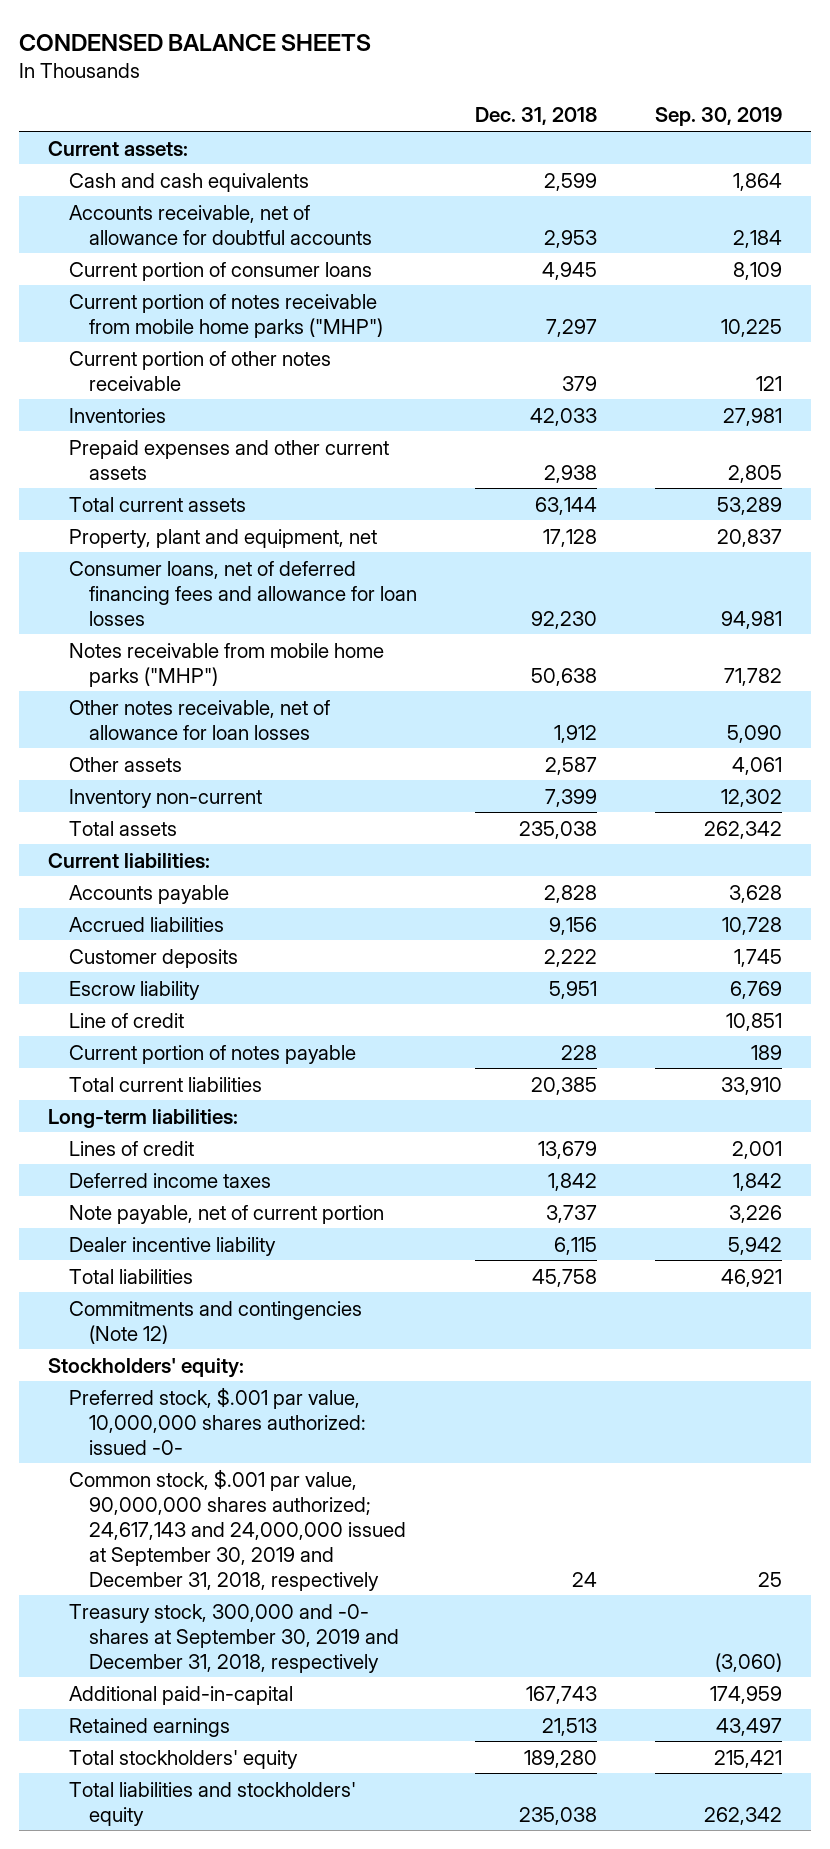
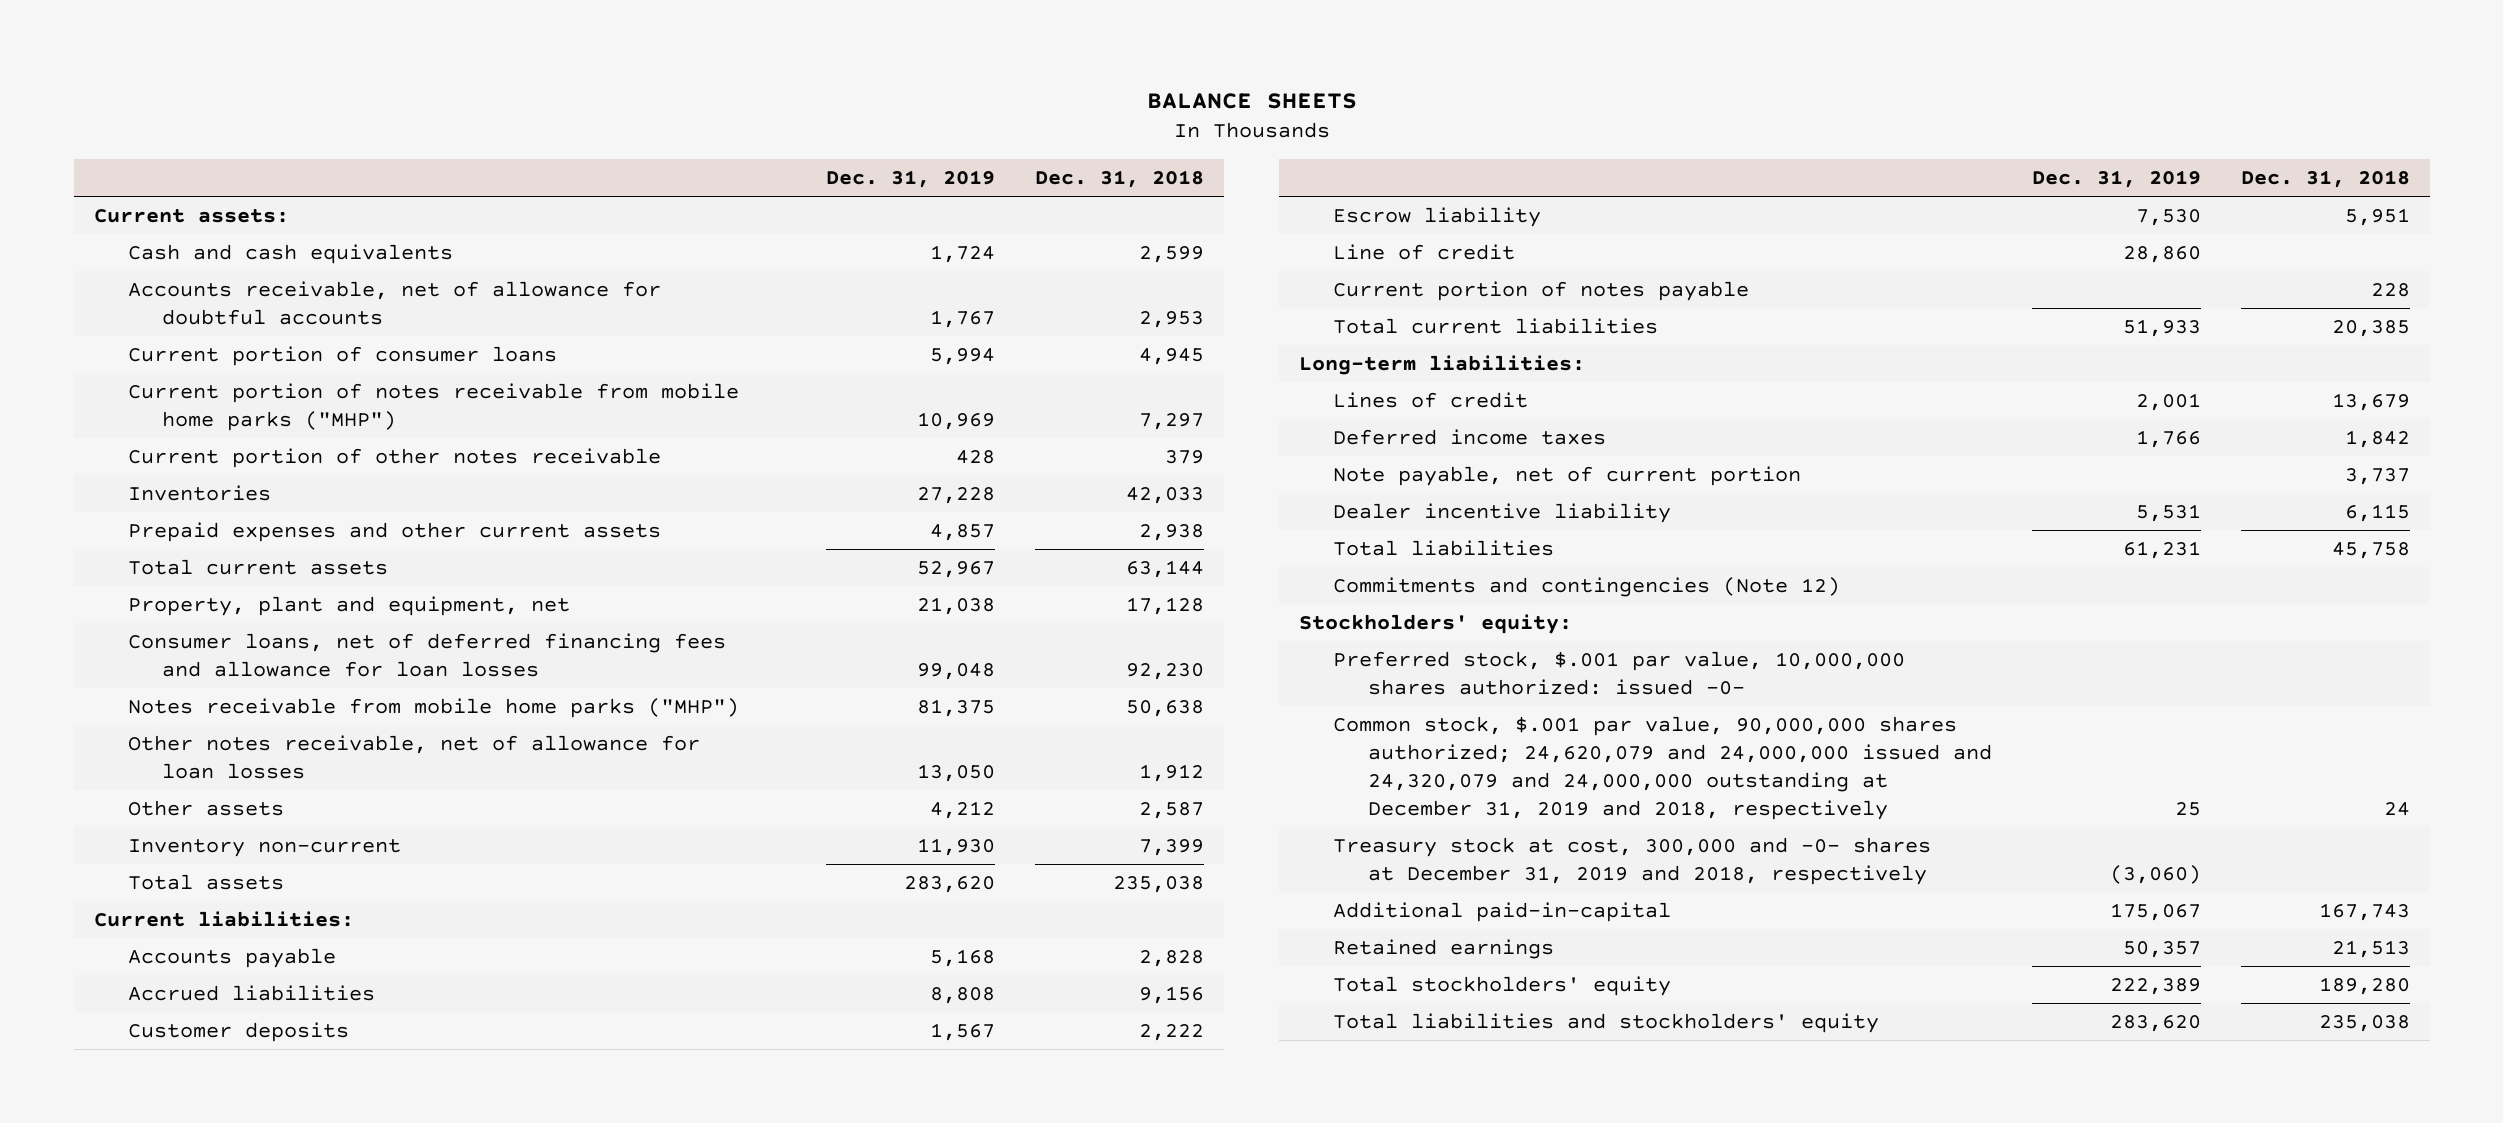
[19,33,372,51] CONDENSED BALANCE SHEETS -> [1146,92,1357,109] BALANCE SHEETS
[654,107,782,127] Sep. 30, 2019 -> none
none -> [826,170,996,189] Dec. 31, 2019
[68,1468,407,1591] Common stock, $.001 par value, 90,000,000 shares authorized; 24,617,143 and 24,000,000 issued at September 30, 2019 and December 31, 2018, respectively -> [1333,716,1992,821] Common stock, $.001 par value, 90,000,000 shares authorized; 24,620,079 and 24,000,000 issued and 24,320,079 and 24,000,000 outstanding at December 31, 2019 and 2018, respectively
[68,1603,400,1673] Treasury stock, 300,000 and -0- shares at September 30, 2019 and December 31, 2018, respectively -> [1333,837,1932,886] Treasury stock at cost, 300,000 and -0- shares at December 31, 2019 and 2018, respectively

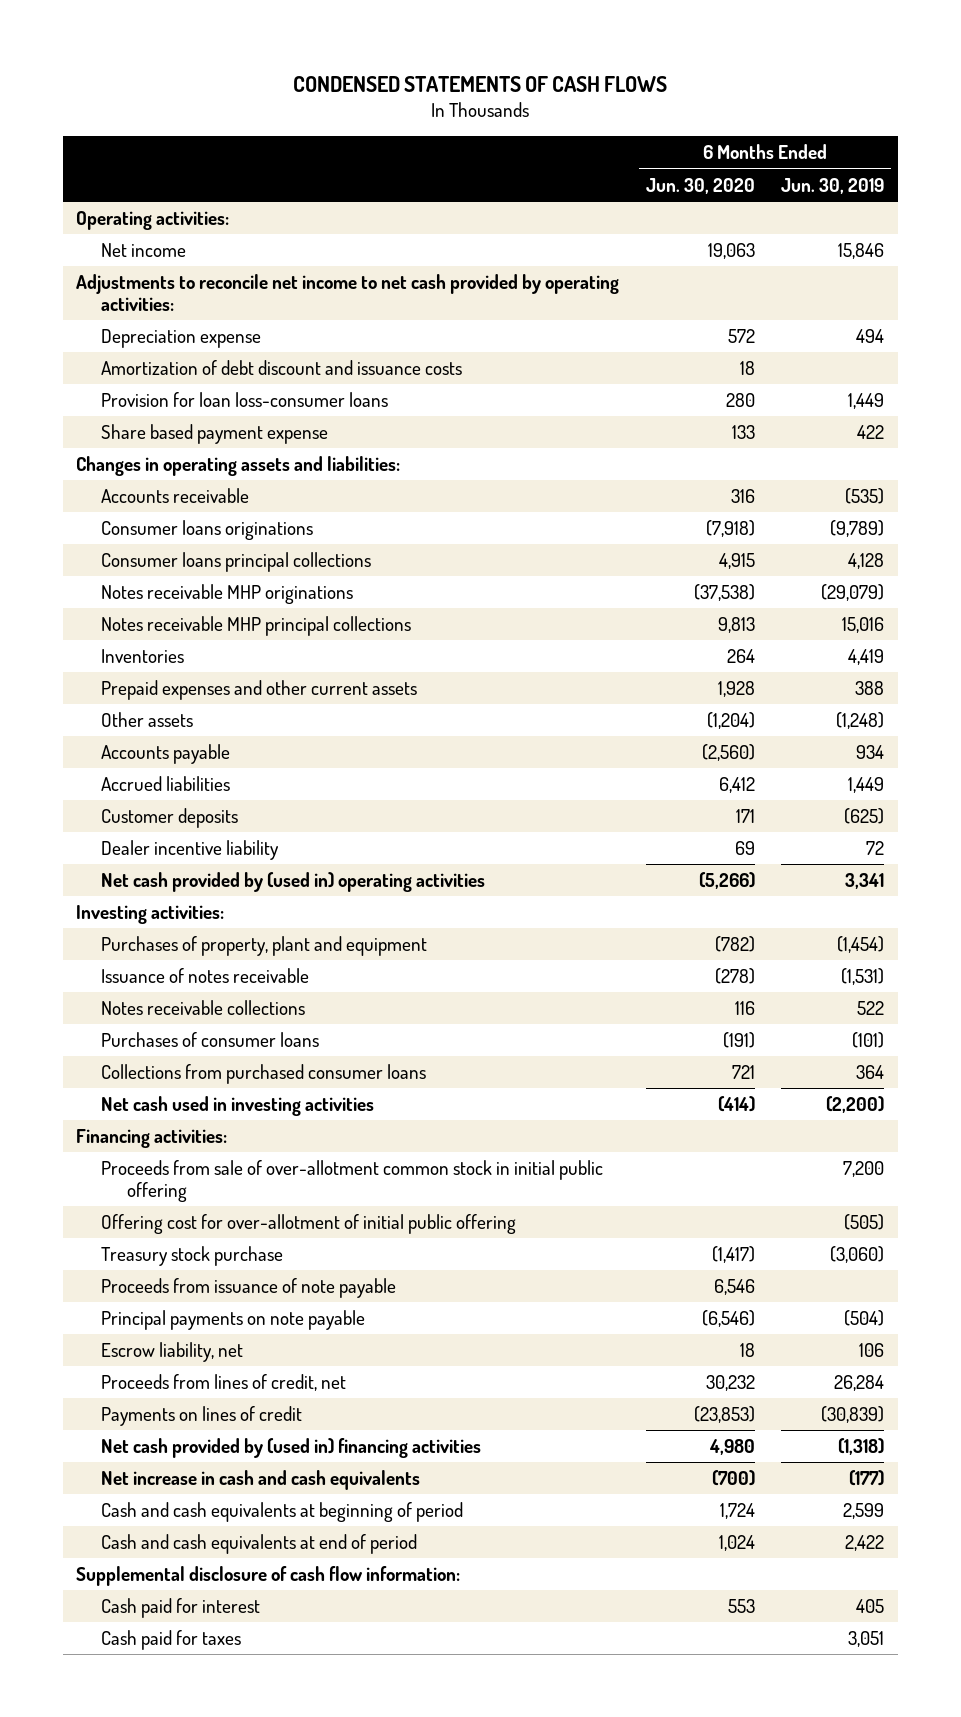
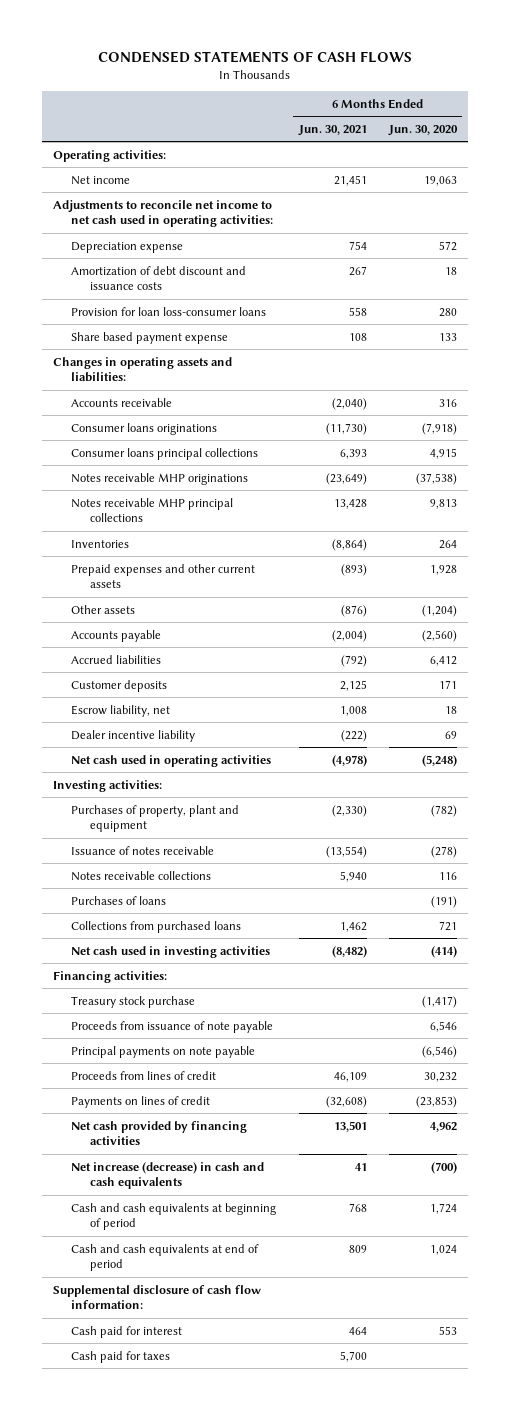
[781,177,885,194] Jun. 30, 2019 -> none
none -> [297,124,367,136] Jun. 30, 2021
[76,274,620,311] Adjustments to reconcile net income to net cash provided by operating activities: -> [52,199,274,228] Adjustments to reconcile net income to net cash used in operating activities:
[101,1342,244,1363] Escrow liability, net -> [71,704,171,717] Escrow liability, net
[101,872,486,893] Net cash provided by (used in) operating activities -> [71,754,272,767] Net cash used in operating activities
[698,872,755,890] (5,266) -> [421,754,457,767] (5,248)
[101,1032,320,1048] Purchases of consumer loans -> [71,895,167,905] Purchases of loans
[101,1064,427,1085] Collections from purchased consumer loans -> [71,920,242,933] Collections from purchased loans
[101,1160,604,1202] Proceeds from sale of over-allotment common stock in initial public offering -> none
[101,1214,517,1235] Offering cost for over-allotment of initial public offering -> none
[101,1374,347,1392] Proceeds from lines of credit, net -> [71,1070,217,1080] Proceeds from lines of credit
[101,1438,482,1459] Net cash provided by (used in) financing activities -> [71,1120,248,1146] Net cash provided by financing activities
[708,1439,755,1456] 4,980 -> [429,1121,457,1132] 4,962
[101,1470,421,1491] Net increase in cash and cash equivalents -> [71,1161,265,1190] Net increase (decrease) in cash and cash equivalents

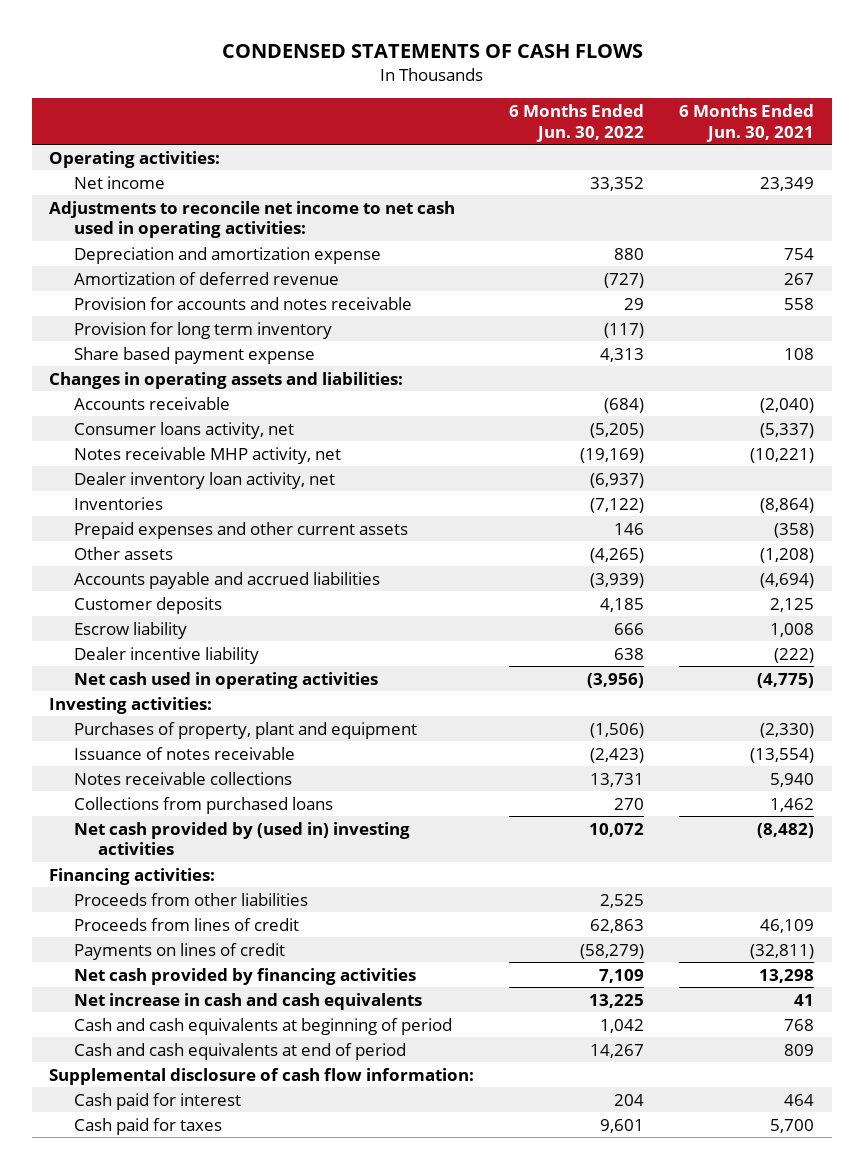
[387,124,458,136] Jun. 30, 2020 -> none
none -> [509,103,645,142] 6 Months Ended Jun. 30, 2022
[333,174,367,186] 21,451 -> [760,176,815,191] 23,349
[71,241,184,253] Depreciation expense -> [73,246,381,264] Depreciation and amortization expense
[71,265,247,291] Amortization of debt discount and issuance costs -> [73,271,339,285] Amortization of deferred revenue
[71,306,267,316] Provision for loan loss-consumer loans -> [73,296,412,310] Provision for accounts and notes receivable
none -> [73,321,332,339] Provision for long term inventory
[71,447,259,460] Consumer loans principal collections -> none
[71,497,234,523] Notes receivable MHP principal collections -> none
[71,422,218,435] Consumer loans originations -> [73,421,294,439] Consumer loans activity, net
[325,422,367,435] (11,730) -> [760,422,815,438] (5,337)
[71,472,249,485] Notes receivable MHP originations -> [73,446,341,464] Notes receivable MHP activity, net
[325,472,367,485] (23,649) -> [750,447,815,463] (10,221)
none -> [73,471,335,489] Dealer inventory loan activity, net
[71,629,162,642] Accounts payable -> none
[71,654,162,664] Accrued liabilities -> none
[340,563,367,576] (893) -> [774,522,815,538] (358)
[340,604,367,617] (876) -> [760,547,815,563] (1,208)
none -> [73,571,380,589] Accounts payable and accrued liabilities
[71,704,171,717] Escrow liability, net -> [73,621,187,639] Escrow liability
[331,754,367,767] (4,978) -> [757,672,815,688] (4,775)
[71,895,167,905] Purchases of loans -> none
[71,945,271,958] Net cash used in investing activities -> [73,821,410,856] Net cash provided by (used in) investing activities
[71,995,196,1008] Treasury stock purchase -> none
[71,1020,274,1033] Proceeds from issuance of note payable -> none
[71,1045,256,1058] Principal payments on note payable -> none
none -> [73,892,308,906] Proceeds from other liabilities
[325,1095,367,1108] (32,608) -> [750,943,815,959] (32,811)
[333,1120,367,1132] 13,501 -> [759,968,815,983] 13,298
[71,1161,265,1190] Net increase (decrease) in cash and cash equivalents -> [73,992,422,1010] Net increase in cash and cash equivalents

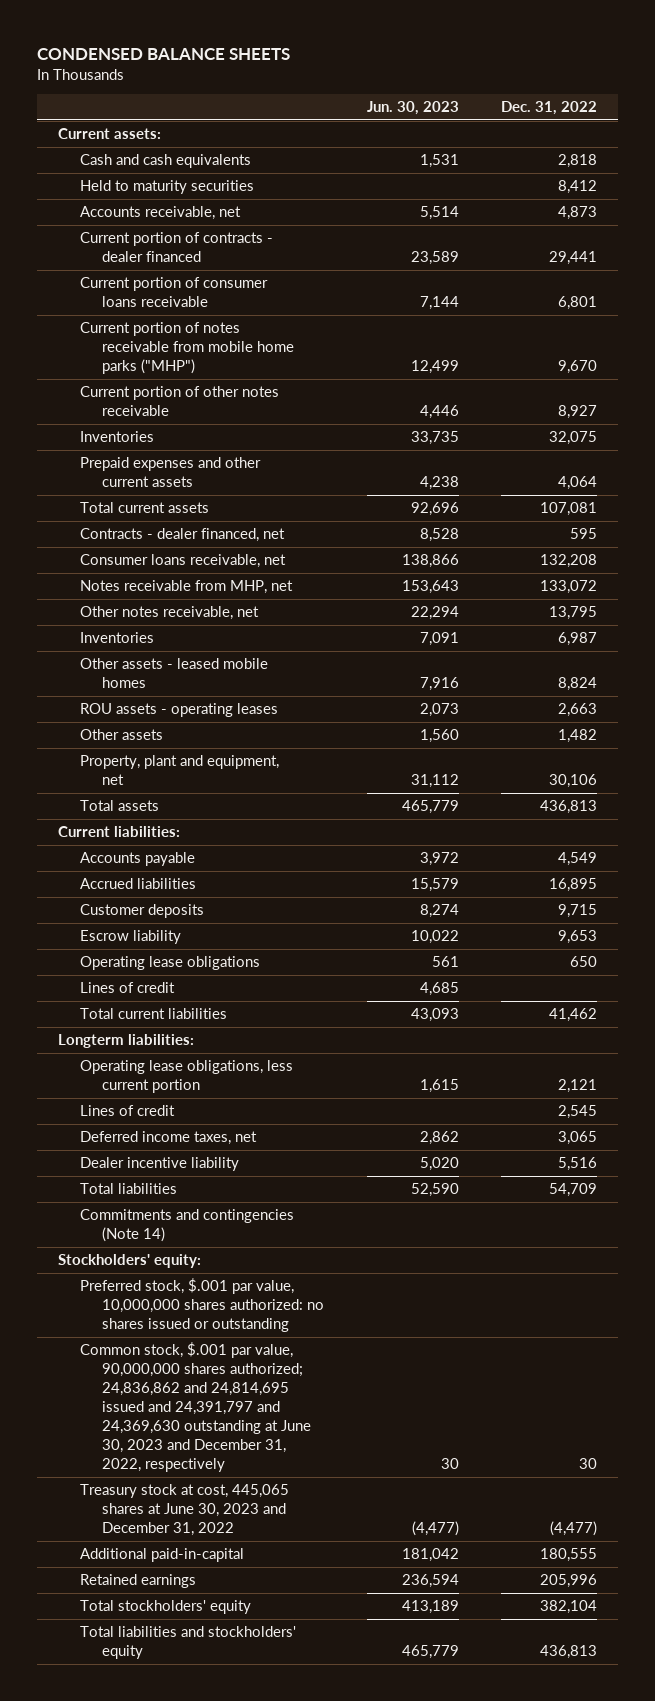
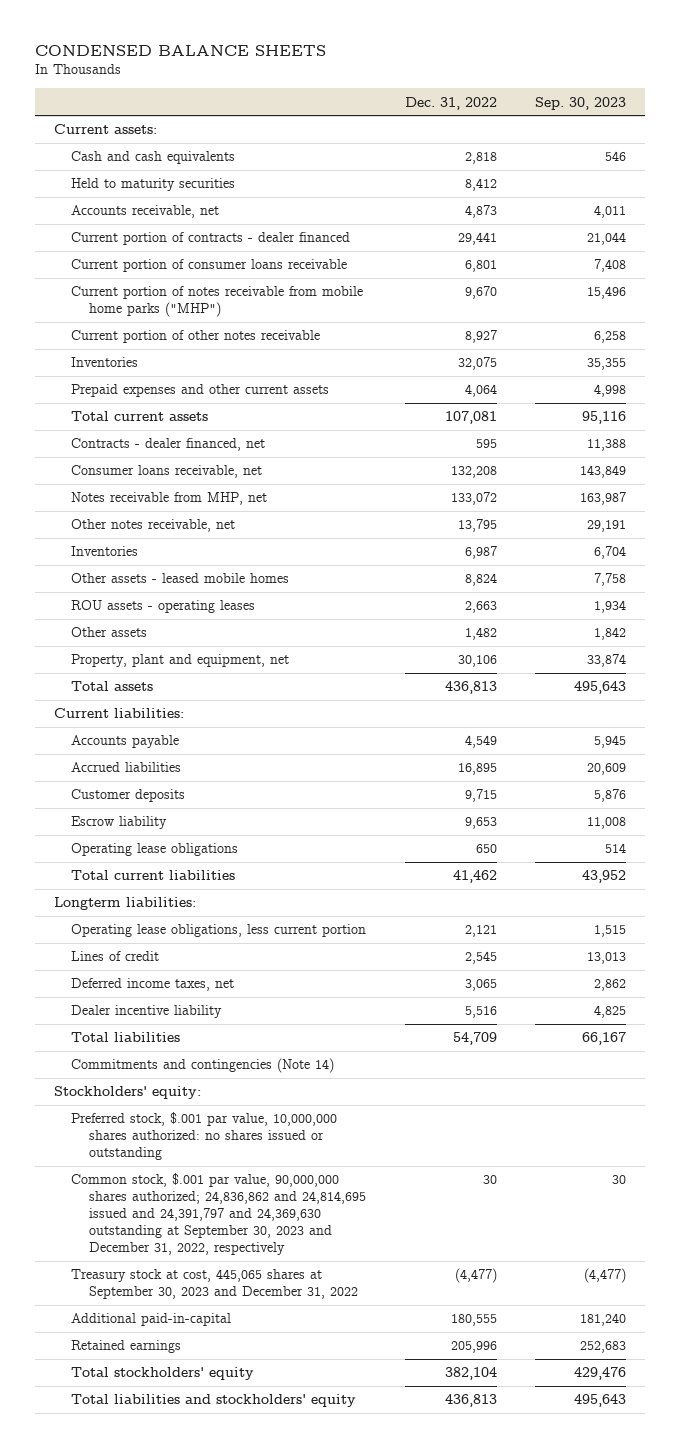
[366,101,459,116] Jun. 30, 2023 -> none
none -> [535,96,627,110] Sep. 30, 2023
[80,982,176,994] Lines of credit -> none
[80,1342,312,1473] Common stock, $.001 par value, 90,000,000 shares authorized; 24,836,862 and 24,814,695 issued and 24,391,797 and 24,369,630 outstanding at June 30, 2023 and December 31, 2022, respectively -> [71,1173,367,1255] Common stock, $.001 par value, 90,000,000 shares authorized; 24,836,862 and 24,814,695 issued and 24,391,797 and 24,369,630 outstanding at September 30, 2023 and December 31, 2022, respectively
[80,1484,290,1537] Treasury stock at cost, 445,065 shares at June 30, 2023 and December 31, 2022 -> [71,1269,359,1300] Treasury stock at cost, 445,065 shares at September 30, 2023 and December 31, 2022

